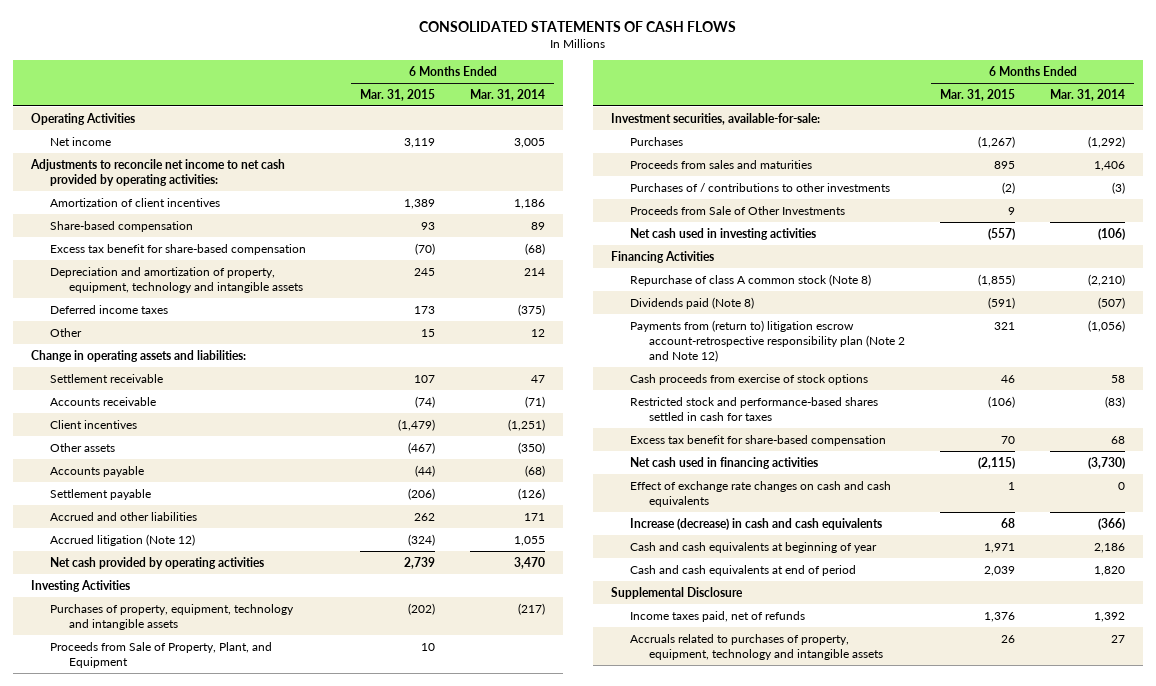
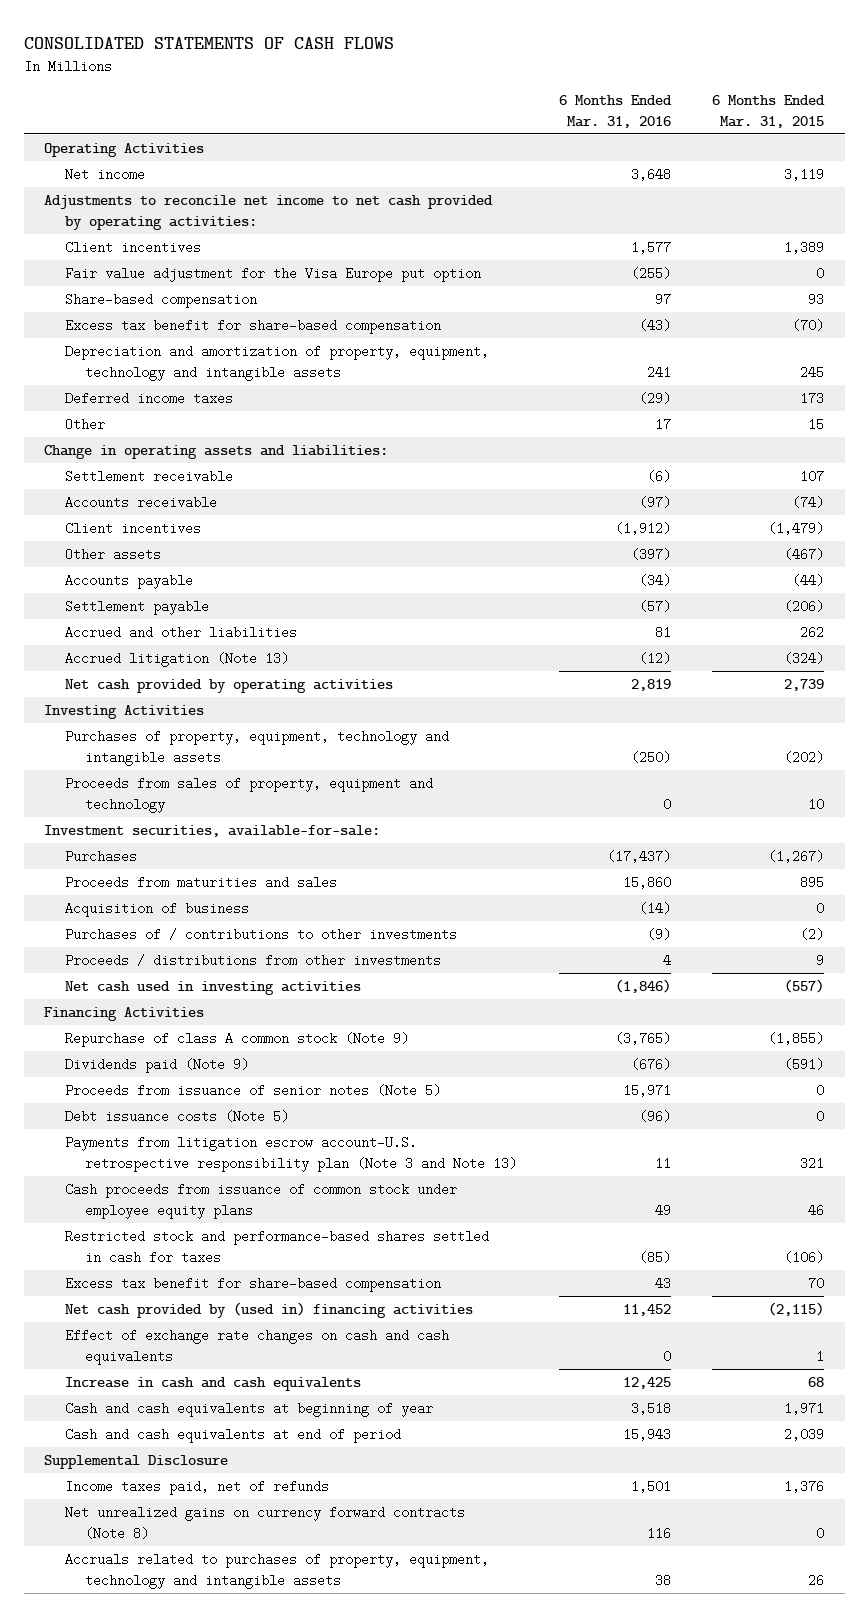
[470,88,546,101] Mar. 31, 2014 -> none
none -> [558,94,672,128] 6 Months Ended Mar. 31, 2016
[49,197,220,207] Amortization of client incentives -> [64,240,201,254] Client incentives
none -> [64,266,481,282] Fair value adjustment for the Visa Europe put option
[49,533,195,546] Accrued litigation (Note 12) -> [64,651,289,667] Accrued litigation (Note 13)
[49,641,272,668] Proceeds from Sale of Property, Plant, and Equipment -> [64,776,433,813] Proceeds from sales of property, equipment and technology
[629,159,812,169] Proceeds from sales and maturities -> [64,875,337,889] Proceeds from maturities and sales
none -> [64,901,249,917] Acquisition of business
[629,205,845,215] Proceeds from Sale of Other Investments -> [64,953,441,967] Proceeds / distributions from other investments
[629,373,868,385] Cash proceeds from exercise of stock options -> none
[629,273,871,286] Repurchase of class A common stock (Note 8) -> [64,1031,409,1047] Repurchase of class A common stock (Note 9)
[629,296,754,309] Dividends paid (Note 8) -> [64,1057,249,1073] Dividends paid (Note 9)
none -> [64,1083,441,1097] Proceeds from issuance of senior notes (Note 5)
none -> [64,1109,289,1123] Debt issuance costs (Note 5)
[629,319,905,362] Payments from (return to) litigation escrow account-retrospective responsibility plan (Note 2 and Note 12) -> [64,1135,518,1172] Payments from litigation escrow account-U.S. retrospective responsibility plan (Note 3 and Note 13)
none -> [64,1182,457,1219] Cash proceeds from issuance of common stock under employee equity plans
[629,456,818,469] Net cash used in financing activities -> [64,1301,473,1318] Net cash provided by (used in) financing activities
[629,517,882,530] Increase (decrease) in cash and cash equivalents -> [64,1376,361,1391] Increase in cash and cash equivalents
none -> [64,1505,465,1540] Net unrealized gains on currency forward contracts (Note 8)

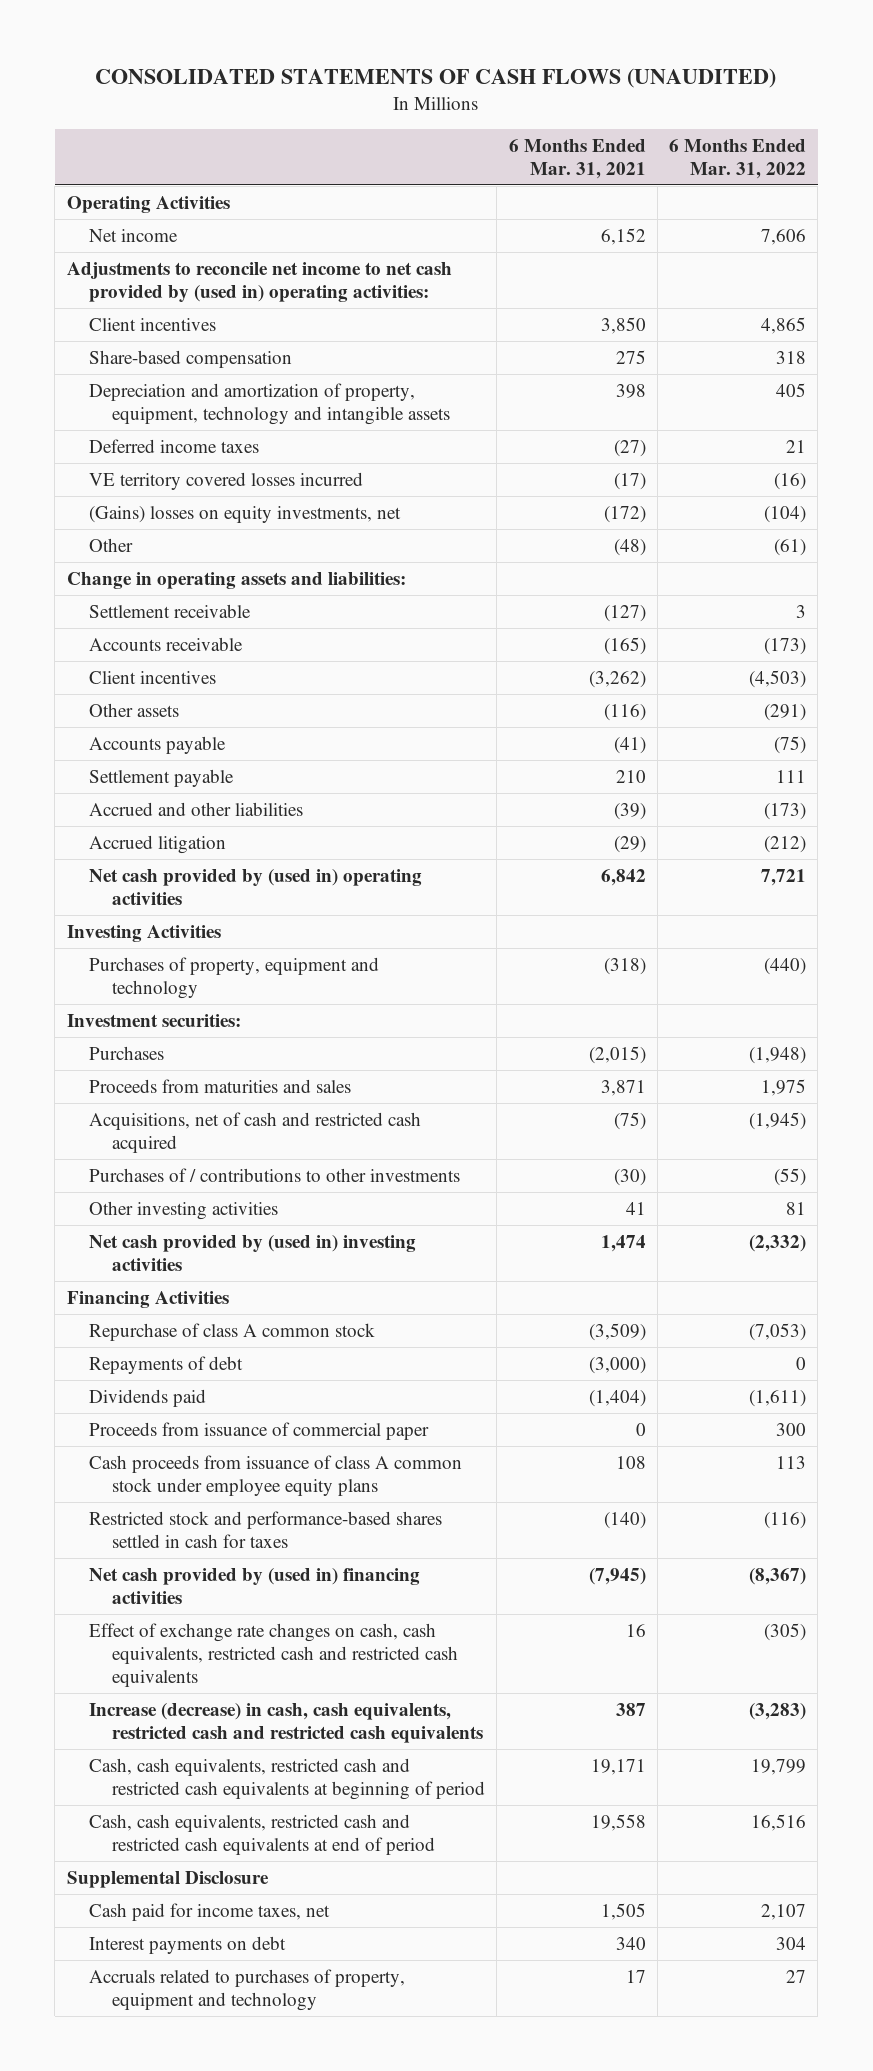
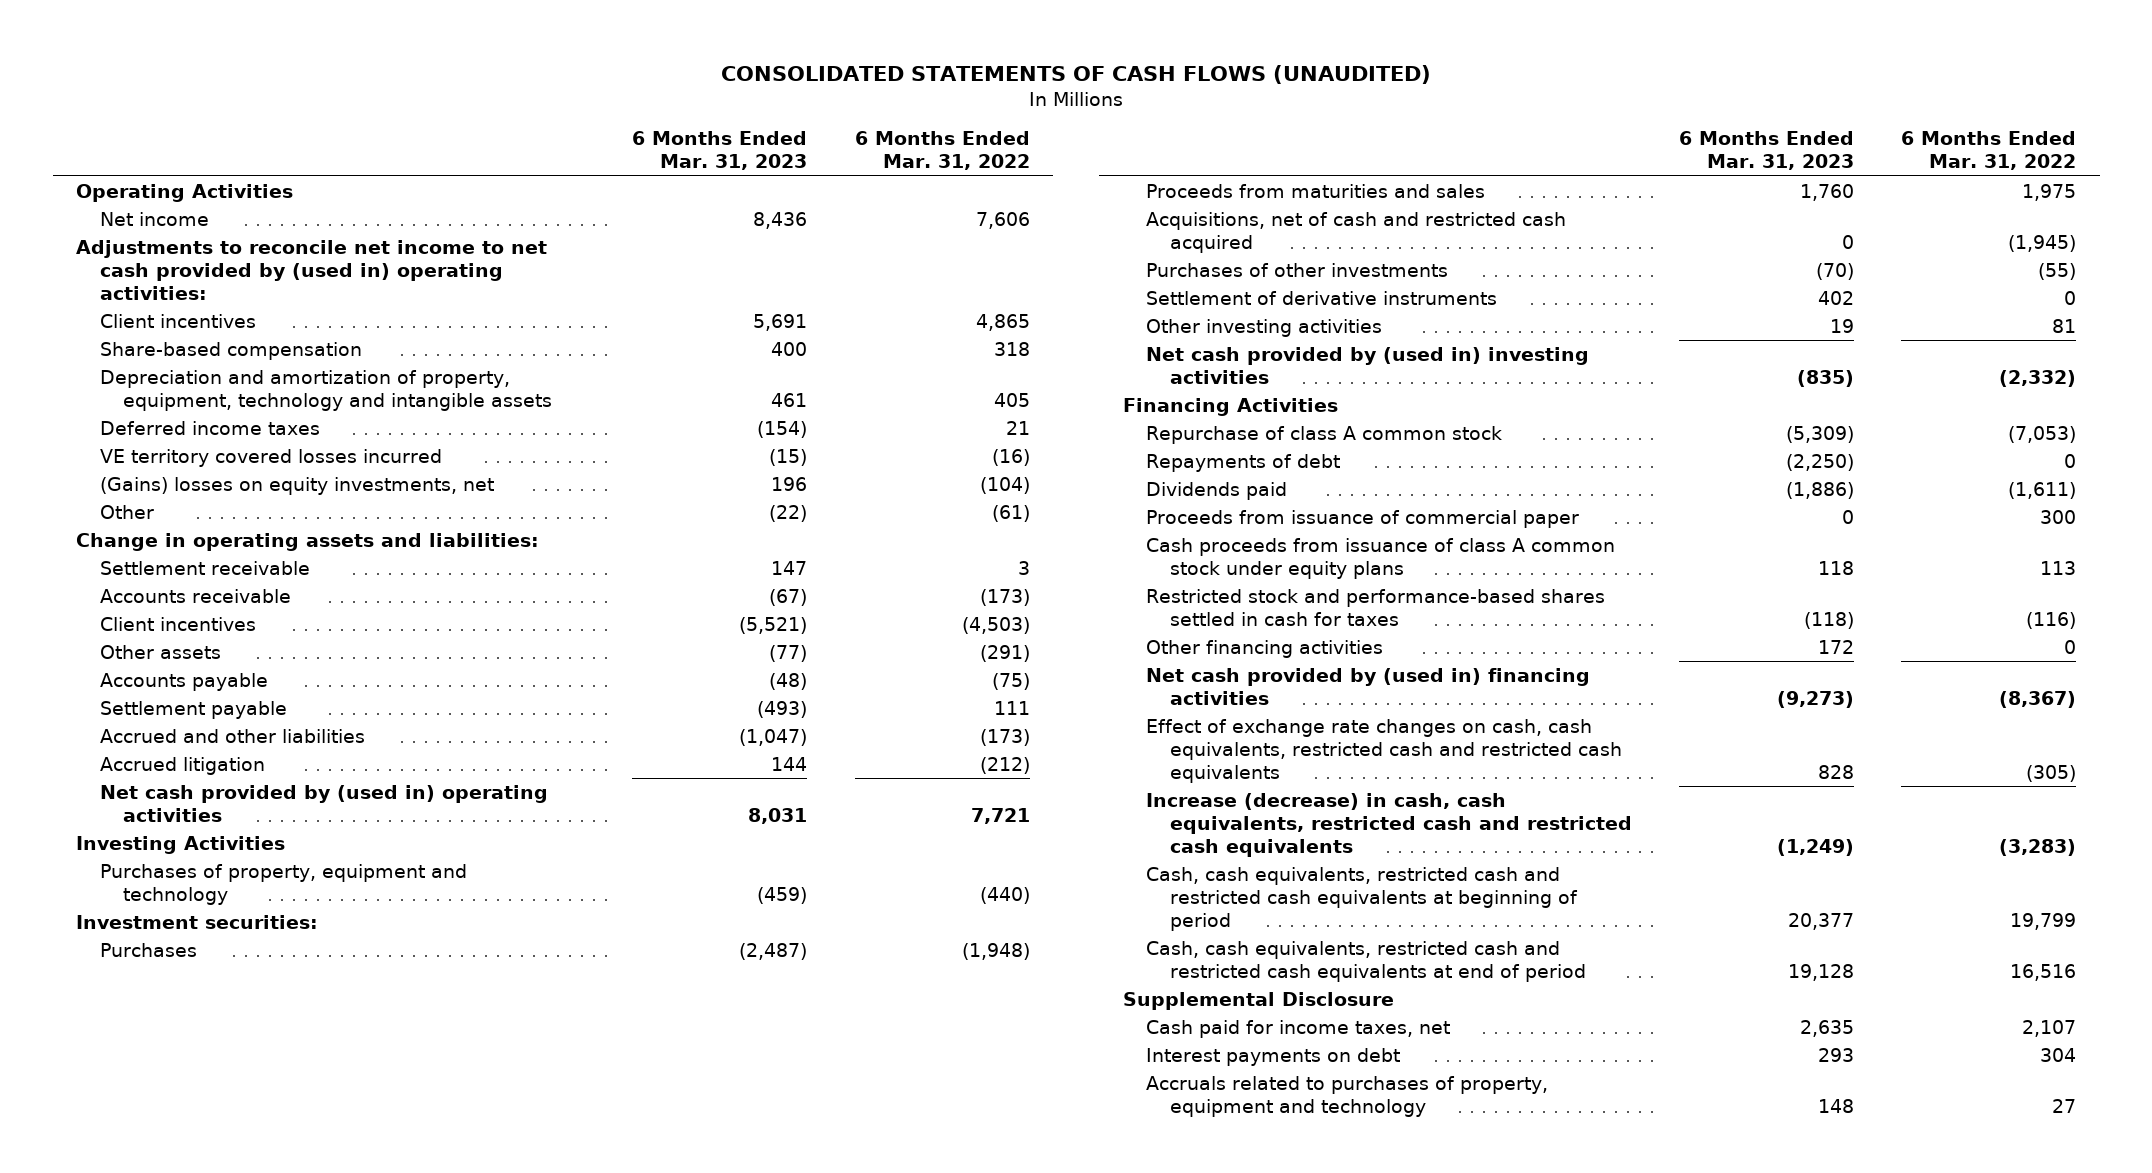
[508,138,646,179] 6 Months Ended Mar. 31, 2021 -> none
none -> [632,131,808,171] 6 Months Ended Mar. 31, 2023
[89,1167,461,1182] Purchases of / contributions to other investments -> [1146,262,1449,277] Purchases of other investments
none -> [1146,290,1498,305] Settlement of derivative instruments
[89,1454,463,1496] Cash proceeds from issuance of class A common stock under employee equity plans -> [1146,537,1616,579] Cash proceeds from issuance of class A common stock under equity plans
none -> [1146,639,1384,658] Other financing activities

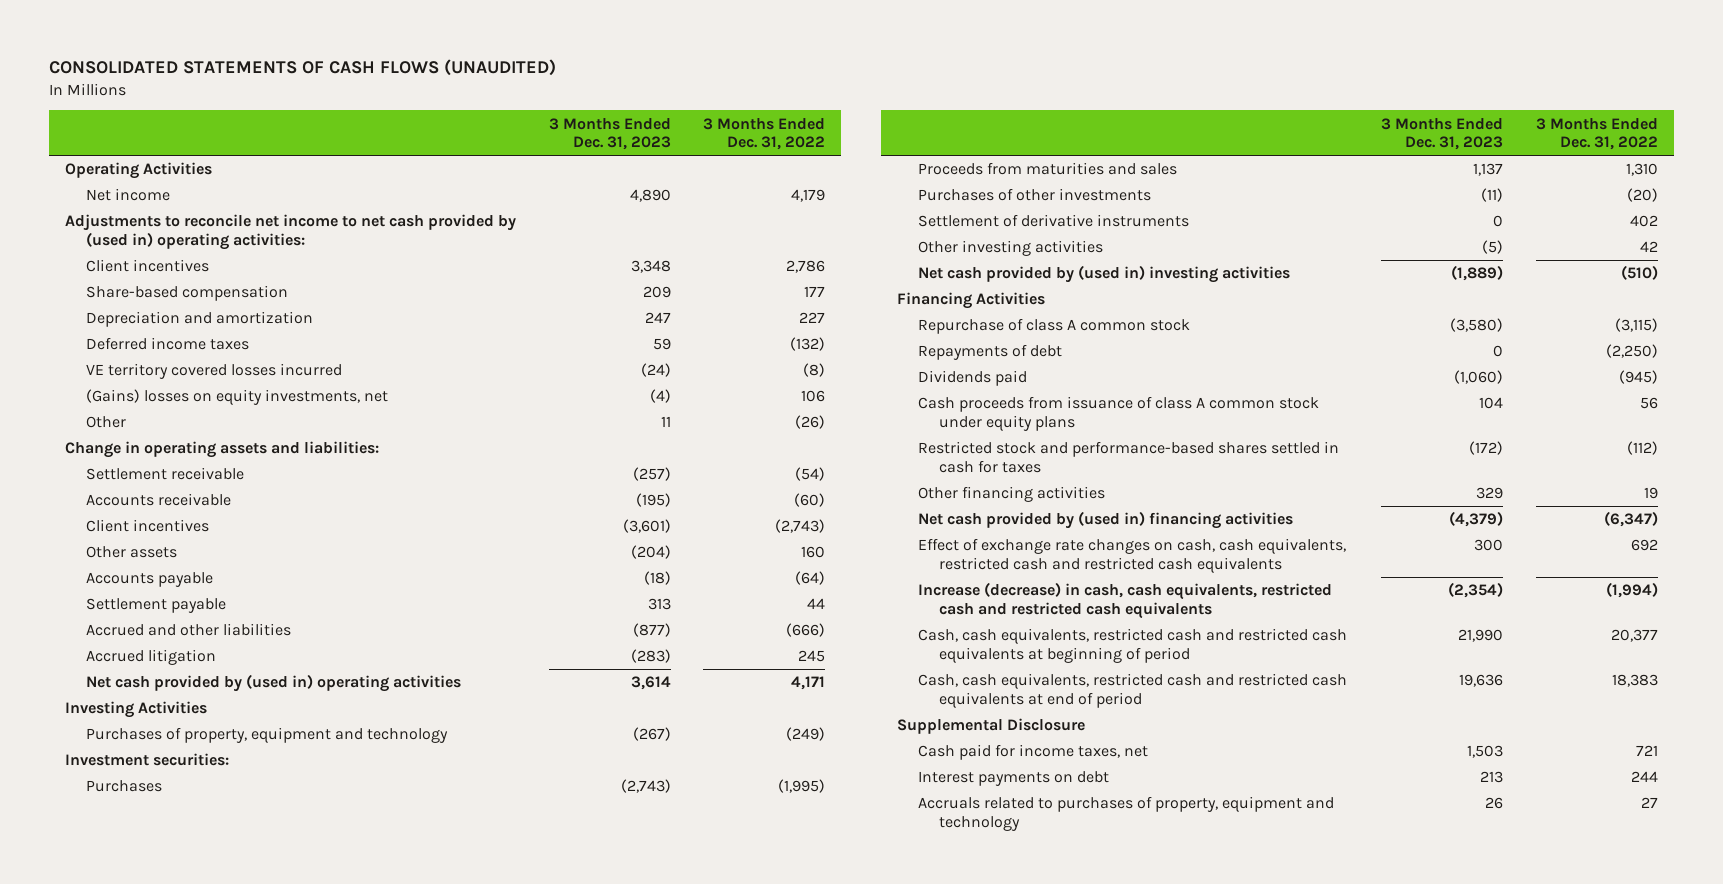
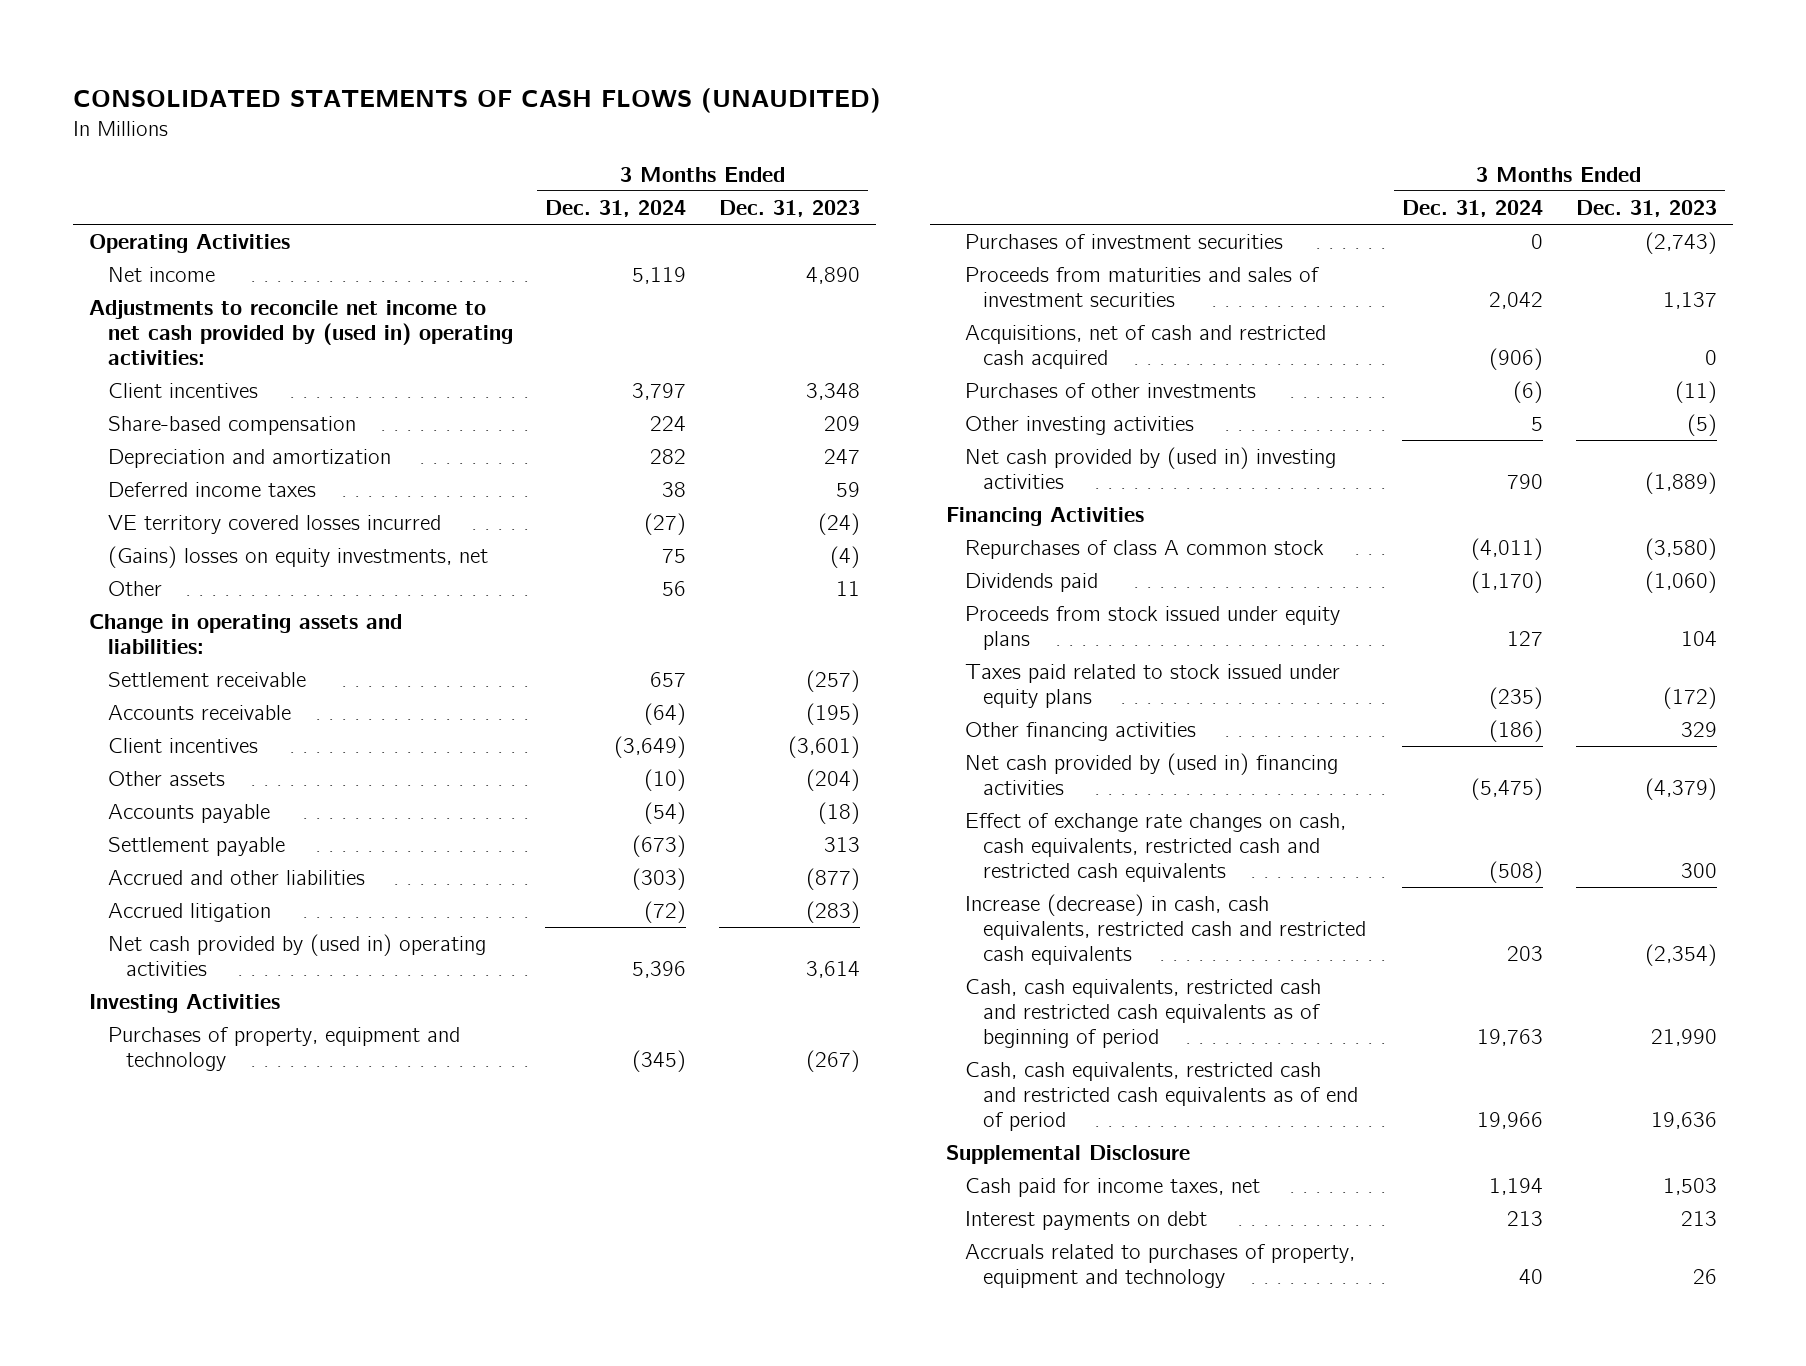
[703,117,826,151] 3 Months Ended Dec. 31, 2022 -> none
none -> [545,199,687,217] Dec. 31, 2024
[64,753,229,767] Investment securities: -> none
[85,780,162,793] Purchases -> [964,234,1283,250] Purchases of investment securities
[918,162,1178,176] Proceeds from maturities and sales -> [964,267,1319,308] Proceeds from maturities and sales of investment securities
none -> [964,325,1326,370] Acquisitions, net of cash and restricted cash acquired
[918,214,1190,228] Settlement of derivative instruments -> none
[918,344,1063,361] Repayments of debt -> none
[918,318,1191,335] Repurchase of class A common stock -> [964,540,1324,560] Repurchases of class A common stock
[918,396,1320,431] Cash proceeds from issuance of class A common stock under equity plans -> [964,606,1340,651] Proceeds from stock issued under equity plans
[918,441,1340,473] Restricted stock and performance-based shares settled in cash for taxes -> [964,664,1340,709] Taxes paid related to stock issued under equity plans
[918,628,1348,663] Cash, cash equivalents, restricted cash and restricted cash equivalents at beginning of period -> [964,979,1321,1049] Cash, cash equivalents, restricted cash and restricted cash equivalents as of beginning of period
[918,673,1348,708] Cash, cash equivalents, restricted cash and restricted cash equivalents at end of period -> [964,1062,1358,1132] Cash, cash equivalents, restricted cash and restricted cash equivalents as of end of period

